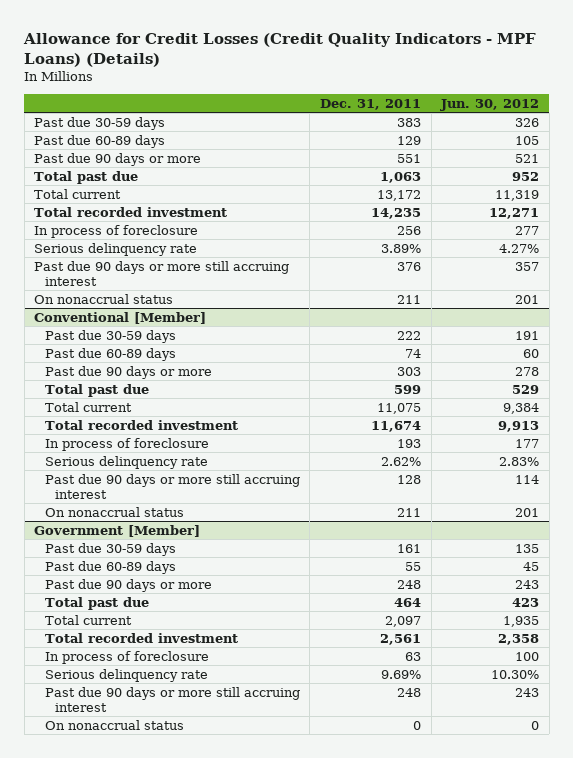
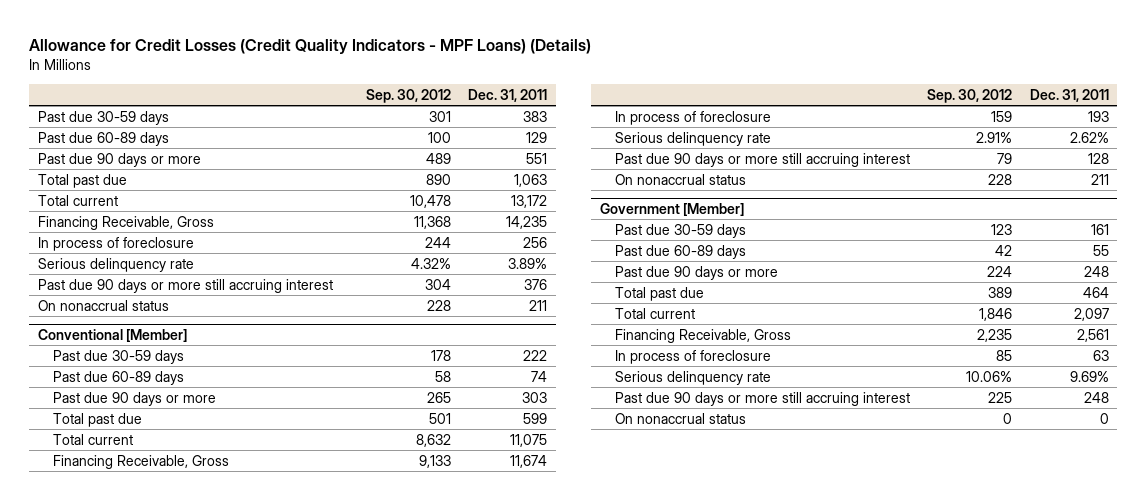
[440,98,540,111] Jun. 30, 2012 -> none
none -> [365,88,451,103] Sep. 30, 2012
[34,206,228,217] Total recorded investment -> [38,215,215,230] Financing Receivable, Gross
[44,419,238,430] Total recorded investment -> [53,454,230,469] Financing Receivable, Gross
[44,632,238,643] Total recorded investment -> [614,328,791,343] Financing Receivable, Gross

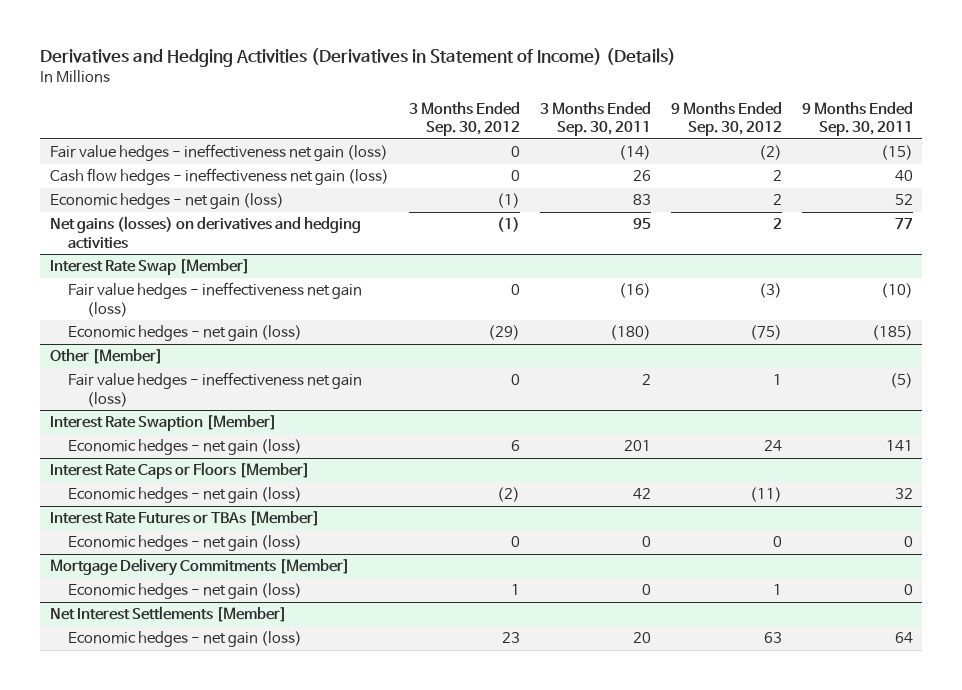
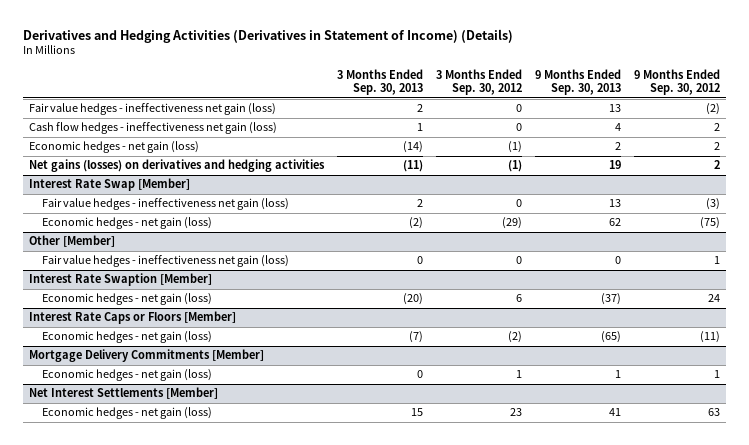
[539,101,651,137] 3 Months Ended Sep. 30, 2011 -> none
[801,101,913,137] 9 Months Ended Sep. 30, 2011 -> none
none -> [336,68,423,96] 3 Months Ended Sep. 30, 2013
none -> [534,68,621,96] 9 Months Ended Sep. 30, 2013
[49,511,320,527] Interest Rate Futures or TBAs [Member] -> none
[68,535,303,552] Economic hedges - net gain (loss) -> none

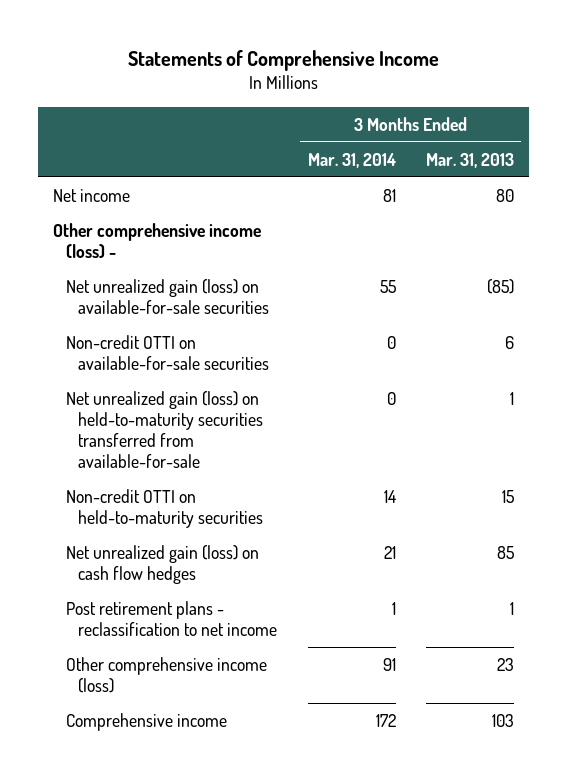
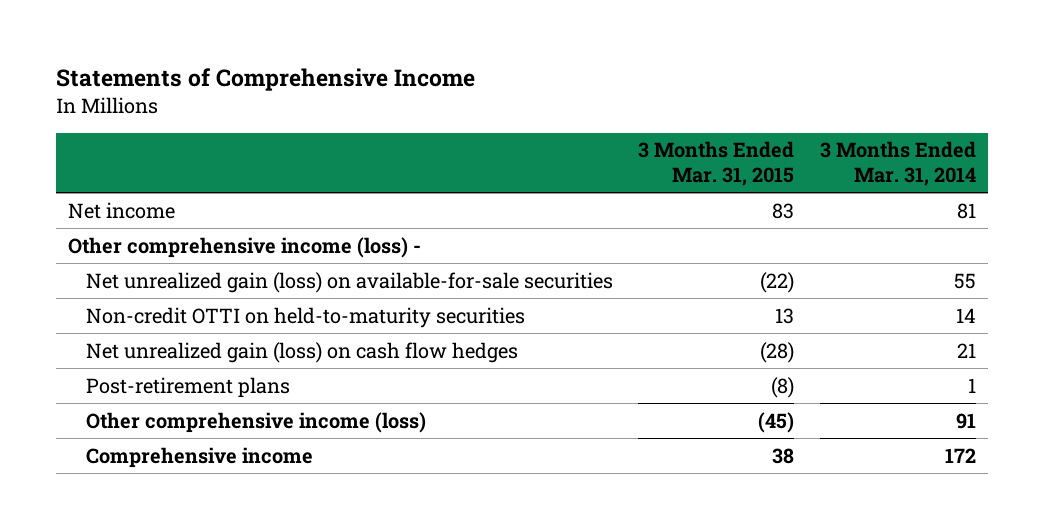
[425,152,514,168] Mar. 31, 2013 -> none
none -> [638,141,795,186] 3 Months Ended Mar. 31, 2015
[65,334,270,370] Non-credit OTTI on available-for-sale securities -> none
[65,390,264,468] Net unrealized gain (loss) on held-to-maturity securities transferred from available-for-sale -> none
[65,600,278,636] Post retirement plans - reclassification to net income -> [85,376,290,398] Post-retirement plans

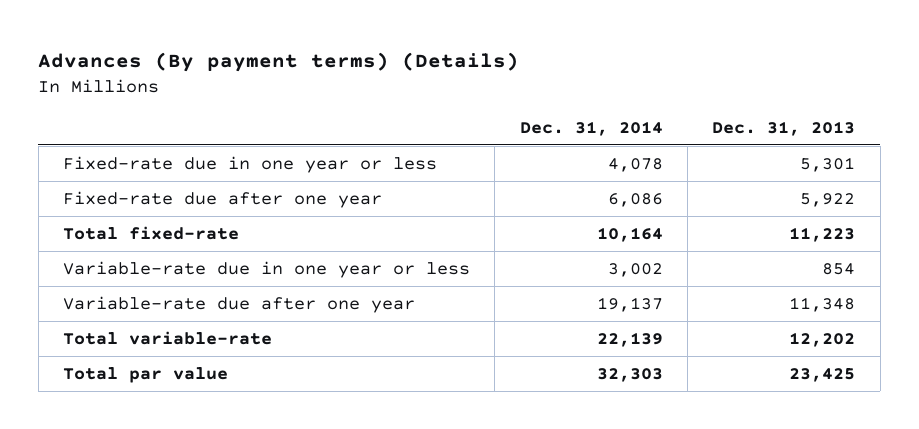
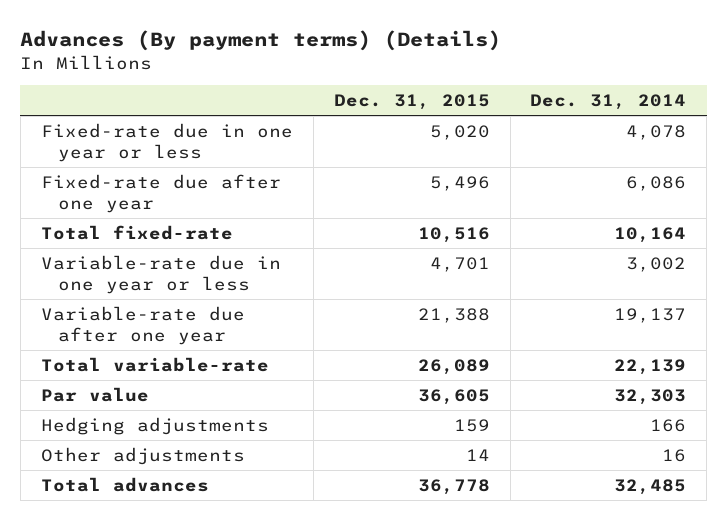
[712,120,856,136] Dec. 31, 2013 -> none
none -> [333,93,490,110] Dec. 31, 2015
[63,366,229,383] Total par value -> [40,386,149,402] Par value
none -> [40,416,269,435] Hedging adjustments
none -> [40,446,245,465] Other adjustments
none -> [40,476,209,492] Total advances

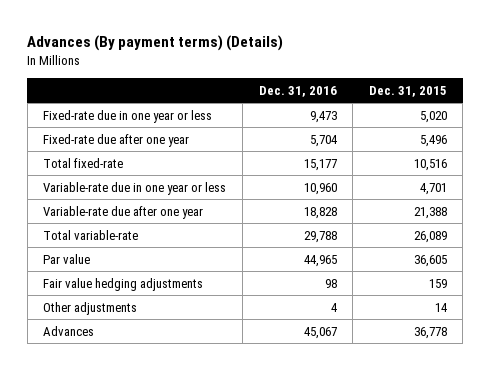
[530,93,687,110] Dec. 31, 2014 -> none
none -> [258,86,337,98] Dec. 31, 2016
[40,416,269,435] Hedging adjustments -> [43,277,204,291] Fair value hedging adjustments
[40,476,209,492] Total advances -> [43,325,95,336] Advances

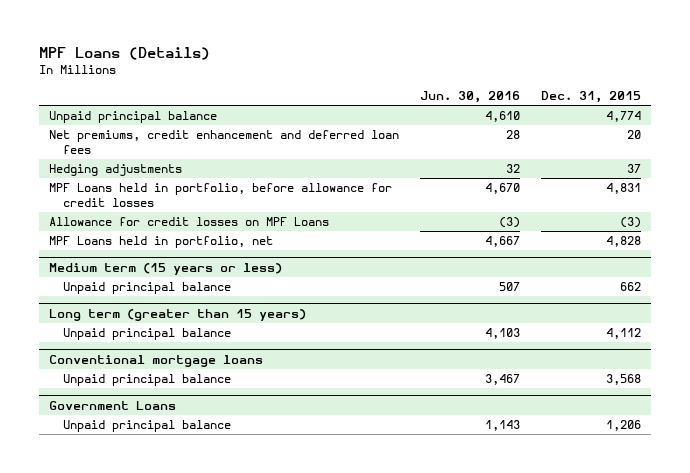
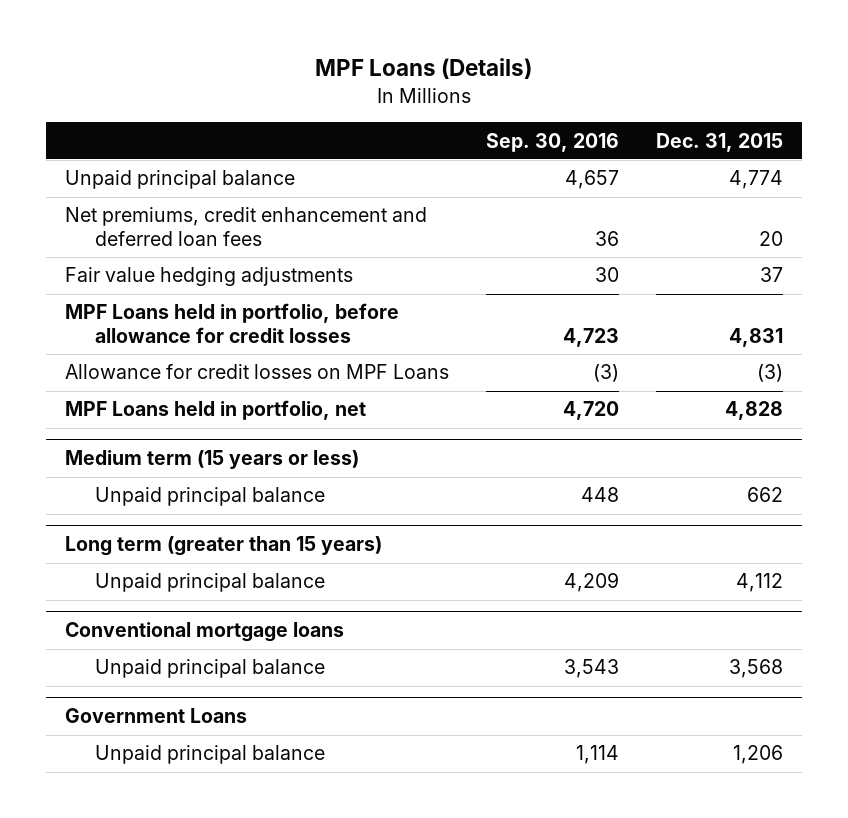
[420,91,521,104] Jun. 30, 2016 -> none
none -> [485,132,619,152] Sep. 30, 2016
[49,164,183,177] Hedging adjustments -> [64,267,353,287] Fair value hedging adjustments

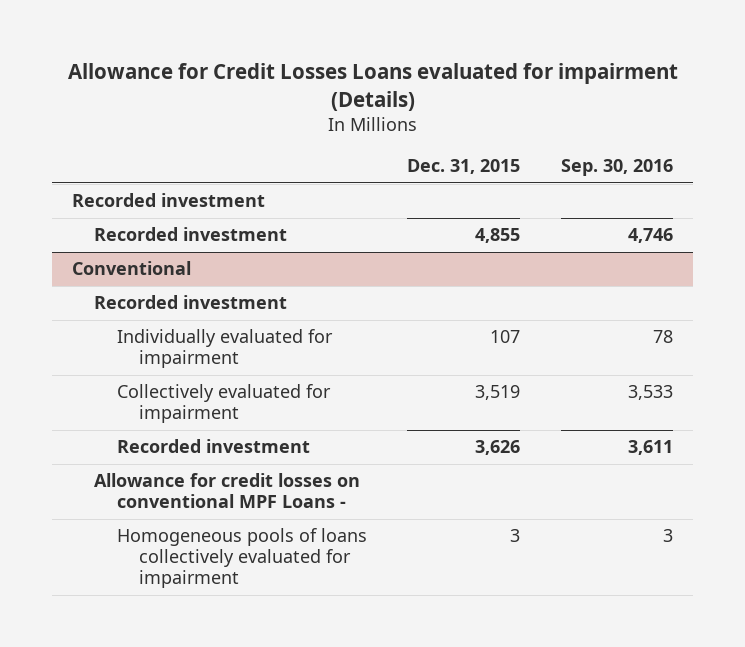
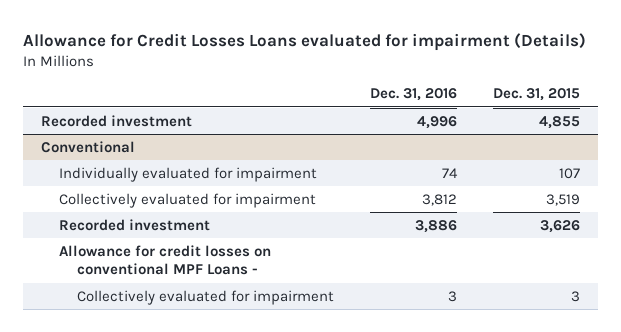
[561,158,674,176] Sep. 30, 2016 -> none
none -> [370,88,458,102] Dec. 31, 2016
[71,193,265,208] Recorded investment -> none
[94,295,288,310] Recorded investment -> none
[116,528,367,589] Homogeneous pools of loans collectively evaluated for impairment -> [77,289,335,305] Collectively evaluated for impairment

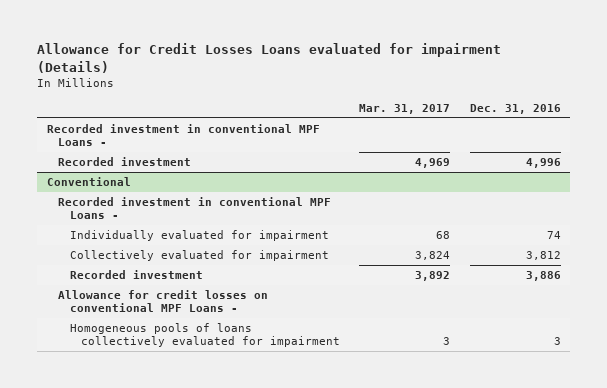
[493,88,581,102] Dec. 31, 2015 -> none
none -> [359,103,451,114] Mar. 31, 2017
none -> [46,123,320,146] Recorded investment in conventional MPF Loans -
none -> [58,196,332,219] Recorded investment in conventional MPF Loans -
[77,289,335,305] Collectively evaluated for impairment -> [69,322,340,347] Homogeneous pools of loans collectively evaluated for impairment

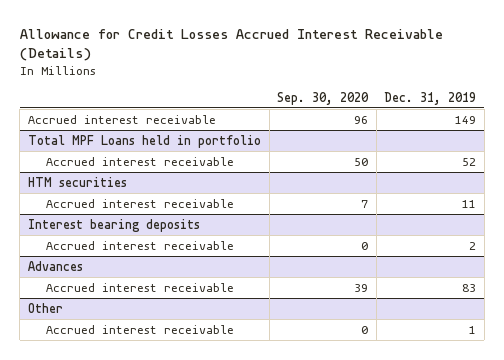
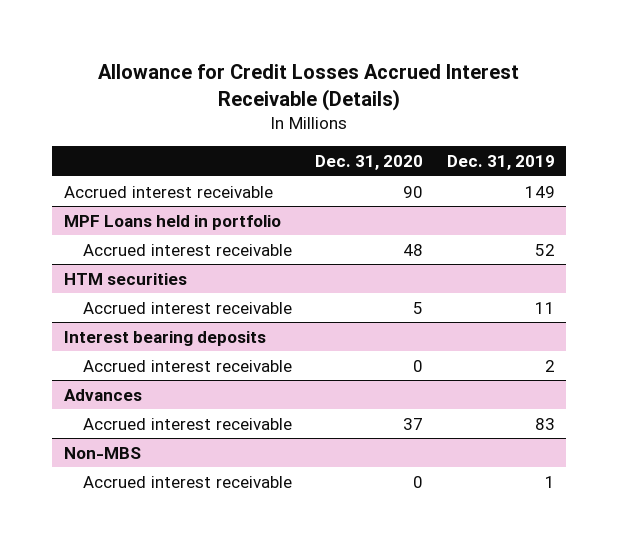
[277,91,370,105] Sep. 30, 2020 -> none
none -> [315,155,424,171] Dec. 31, 2020
[28,134,262,148] Total MPF Loans held in portfolio -> [64,214,282,230] MPF Loans held in portfolio
[28,302,64,313] Other -> [64,446,142,459] Non-MBS

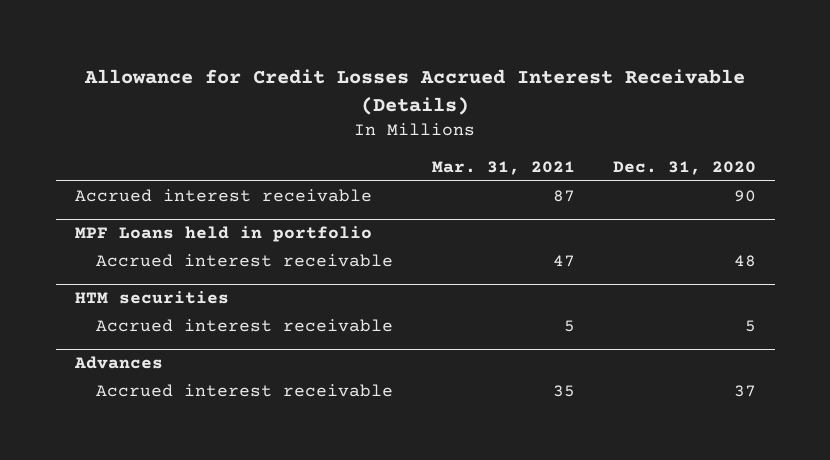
[446,155,555,171] Dec. 31, 2019 -> none
none -> [431,161,575,176] Mar. 31, 2021
[64,330,267,346] Interest bearing deposits -> none
[83,359,293,372] Accrued interest receivable -> none
[64,446,142,459] Non-MBS -> none
[83,475,293,488] Accrued interest receivable -> none

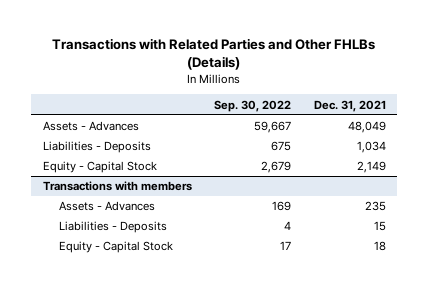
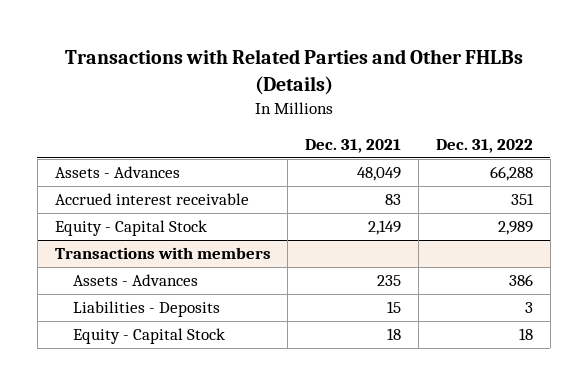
[214,99,292,112] Sep. 30, 2022 -> none
none -> [436,139,534,154] Dec. 31, 2022
[42,141,151,154] Liabilities - Deposits -> none
none -> [54,193,249,206] Accrued interest receivable

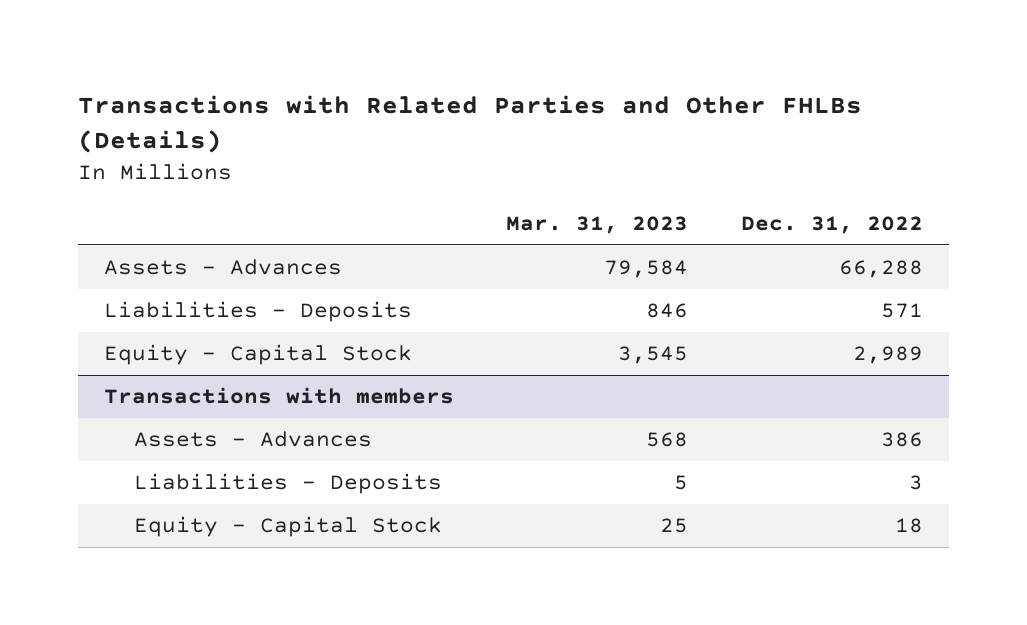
[305,139,402,154] Dec. 31, 2021 -> none
none -> [506,215,689,234] Mar. 31, 2023
[54,193,249,206] Accrued interest receivable -> none
none -> [103,301,412,323] Liabilities - Deposits

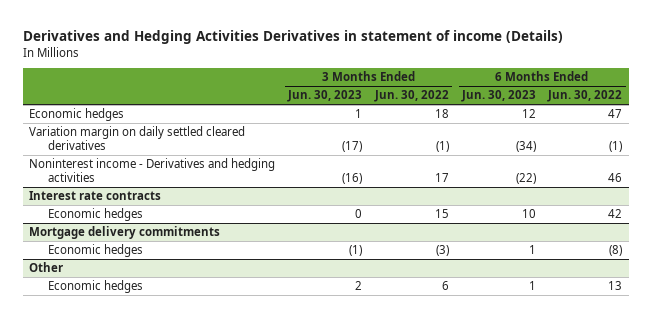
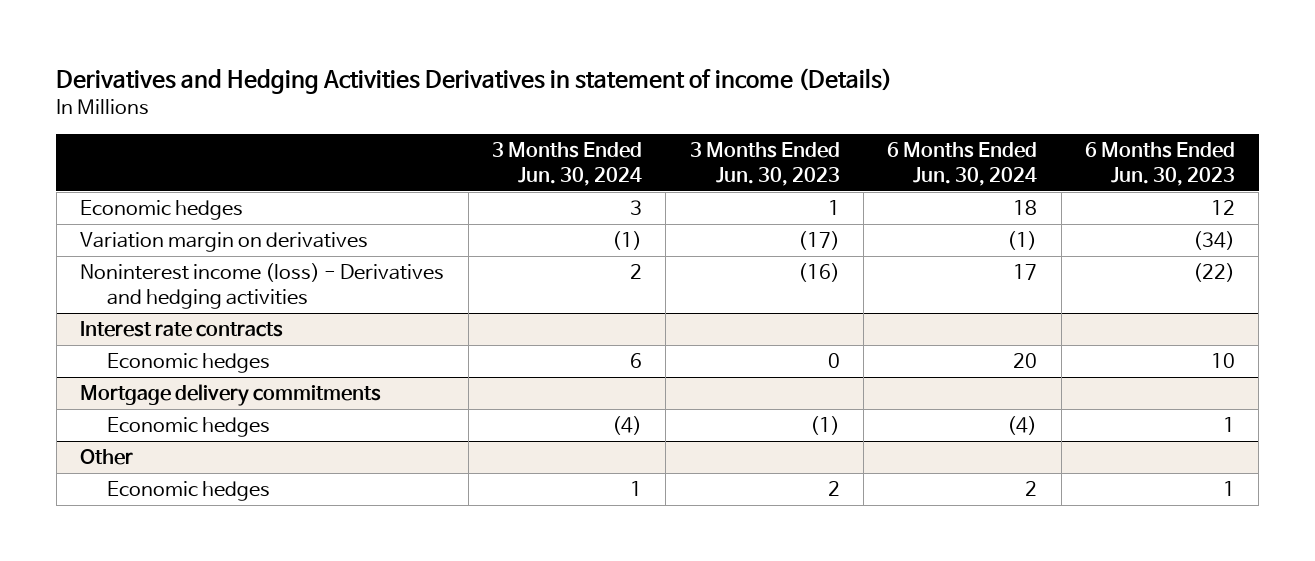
[373,90,449,103] Jun. 30, 2022 -> none
[547,90,623,103] Jun. 30, 2022 -> none
none -> [491,142,642,186] 3 Months Ended Jun. 30, 2024
none -> [887,142,1038,186] 6 Months Ended Jun. 30, 2024
[29,126,246,151] Variation margin on daily settled cleared derivatives -> [80,232,369,253] Variation margin on derivatives
[29,158,276,183] Noninterest income - Derivatives and hedging activities -> [80,263,445,310] Noninterest income (loss) - Derivatives and hedging activities

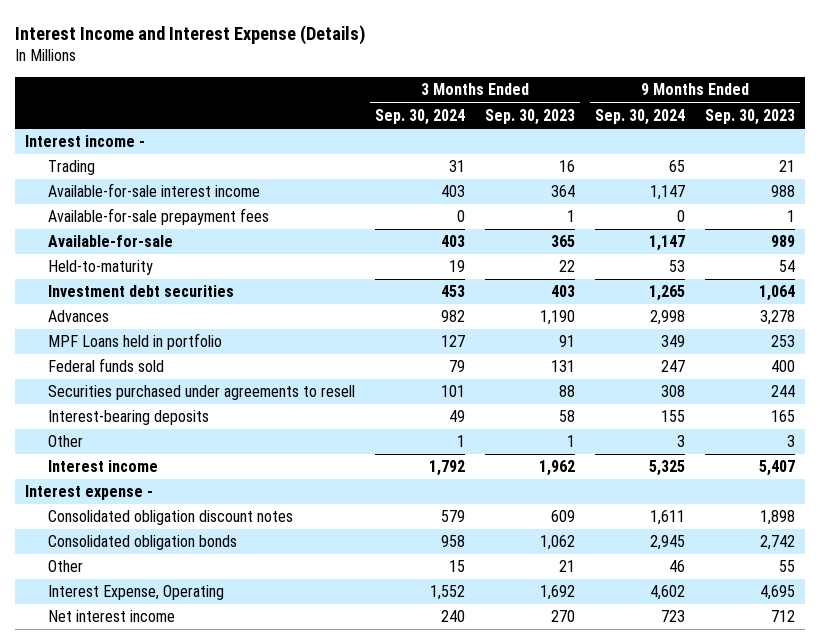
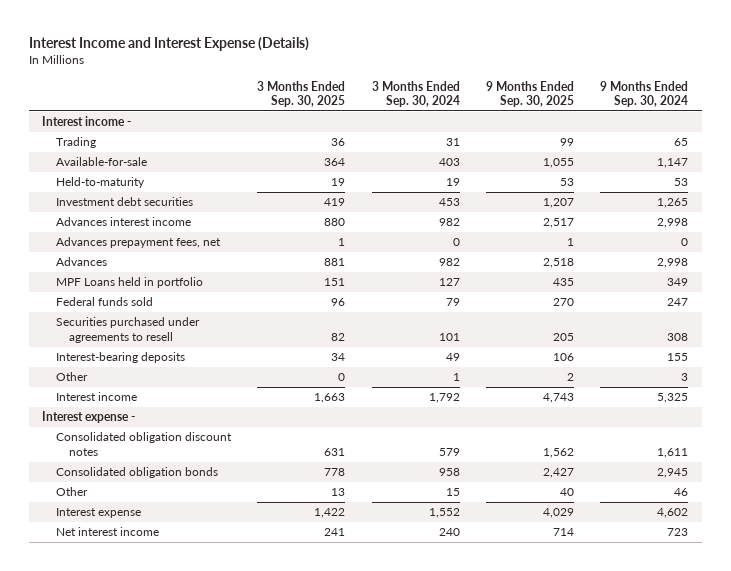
[484,108,575,125] Sep. 30, 2023 -> none
[704,108,795,125] Sep. 30, 2023 -> none
none -> [257,80,346,108] 3 Months Ended Sep. 30, 2025
none -> [486,80,575,108] 9 Months Ended Sep. 30, 2025
[47,183,260,198] Available-for-sale interest income -> none
[47,208,269,226] Available-for-sale prepayment fees -> none
none -> [55,217,191,227] Advances interest income
none -> [55,237,221,249] Advances prepayment fees, net
[47,585,224,601] Interest Expense, Operating -> [55,508,141,519] Interest expense

